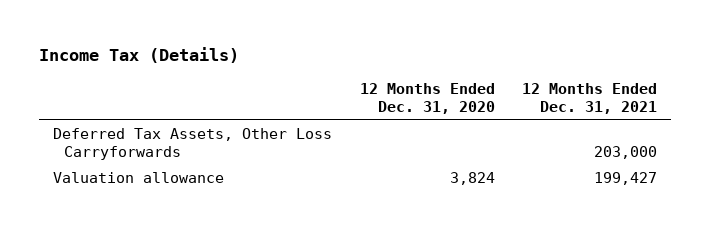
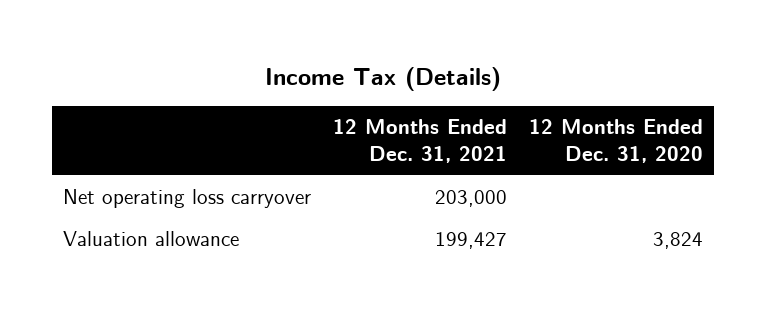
[52,128,332,161] Deferred Tax Assets, Other Loss Carryforwards -> [63,189,312,209] Net operating loss carryover

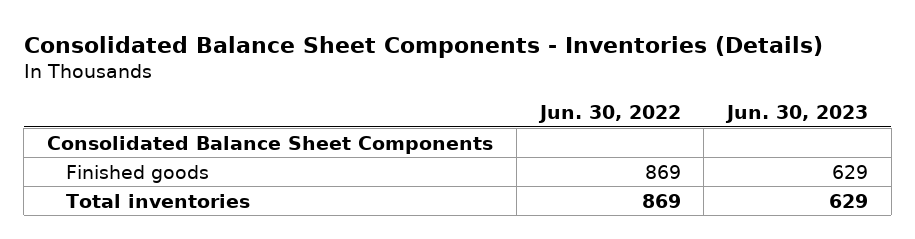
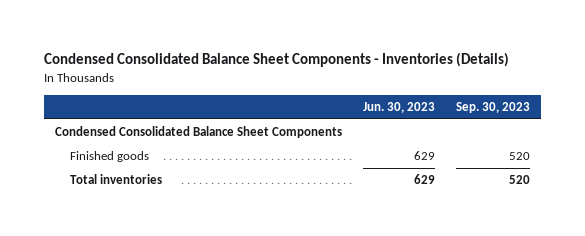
[23,36,823,59] Consolidated Balance Sheet Components - Inventories (Details) -> [43,52,509,68] Condensed Consolidated Balance Sheet Components - Inventories (Details)
[537,104,681,123] Jun. 30, 2022 -> none
none -> [456,101,531,113] Sep. 30, 2023
[47,135,494,154] Consolidated Balance Sheet Components -> [54,126,342,139] Condensed Consolidated Balance Sheet Components

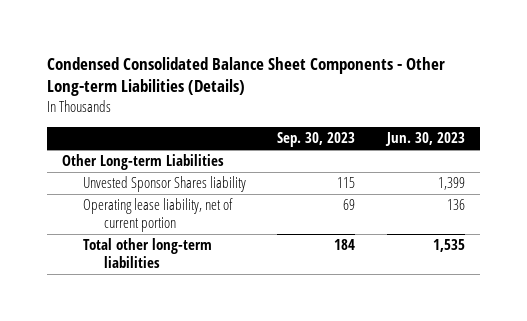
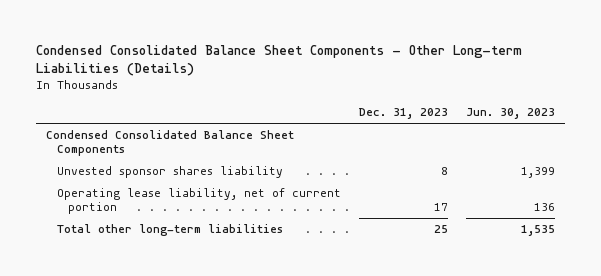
[277,132,356,148] Sep. 30, 2023 -> none
none -> [359,108,449,120] Dec. 31, 2023
[62,154,225,171] Other Long-term Liabilities -> none
none -> [45,130,294,157] Condensed Consolidated Balance Sheet Components
[83,176,247,193] Unvested Sponsor Shares liability -> [56,166,283,179] Unvested sponsor shares liability

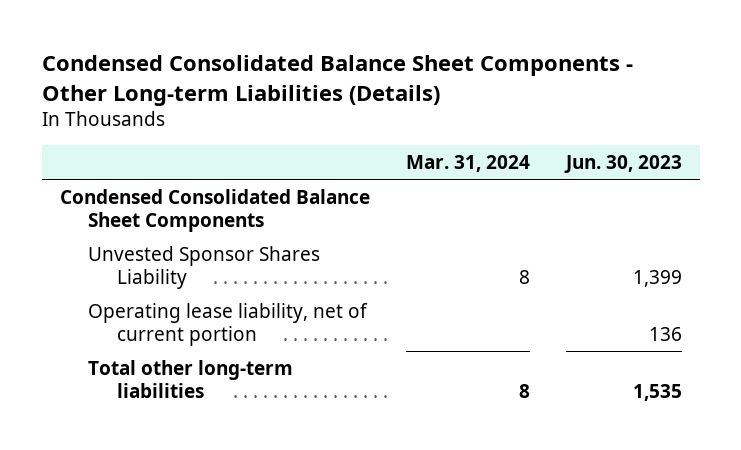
[359,108,449,120] Dec. 31, 2023 -> none
none -> [405,155,530,173] Mar. 31, 2024
[56,166,283,179] Unvested sponsor shares liability -> [88,245,321,289] Unvested Sponsor Shares Liability

